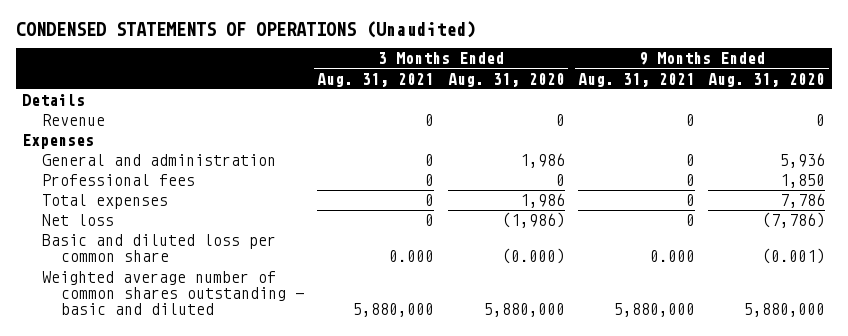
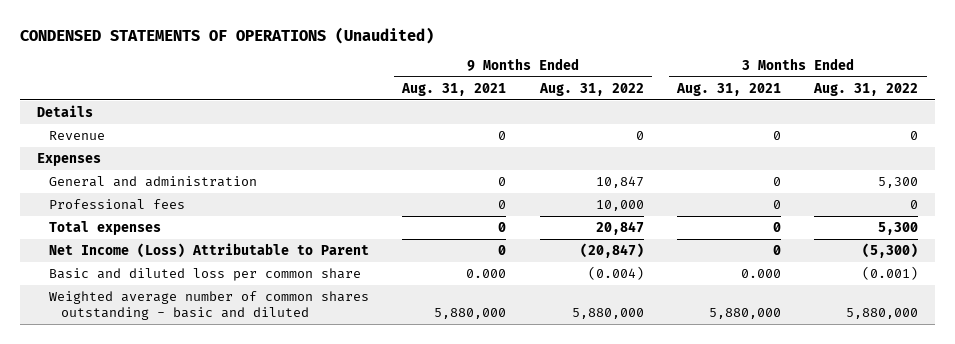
[447,72,565,87] Aug. 31, 2020 -> none
[708,72,826,87] Aug. 31, 2020 -> none
none -> [538,82,644,96] Aug. 31, 2022
none -> [813,82,919,96] Aug. 31, 2022
[41,214,114,227] Net loss -> [48,243,369,259] Net Income (Loss) Attributable to Parent

